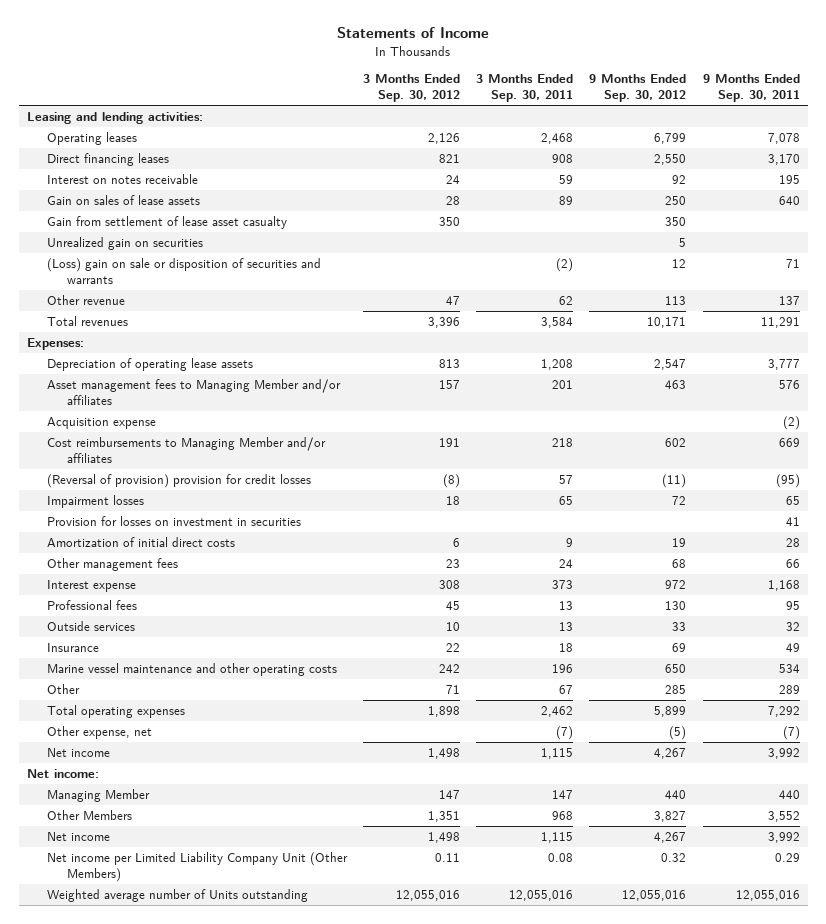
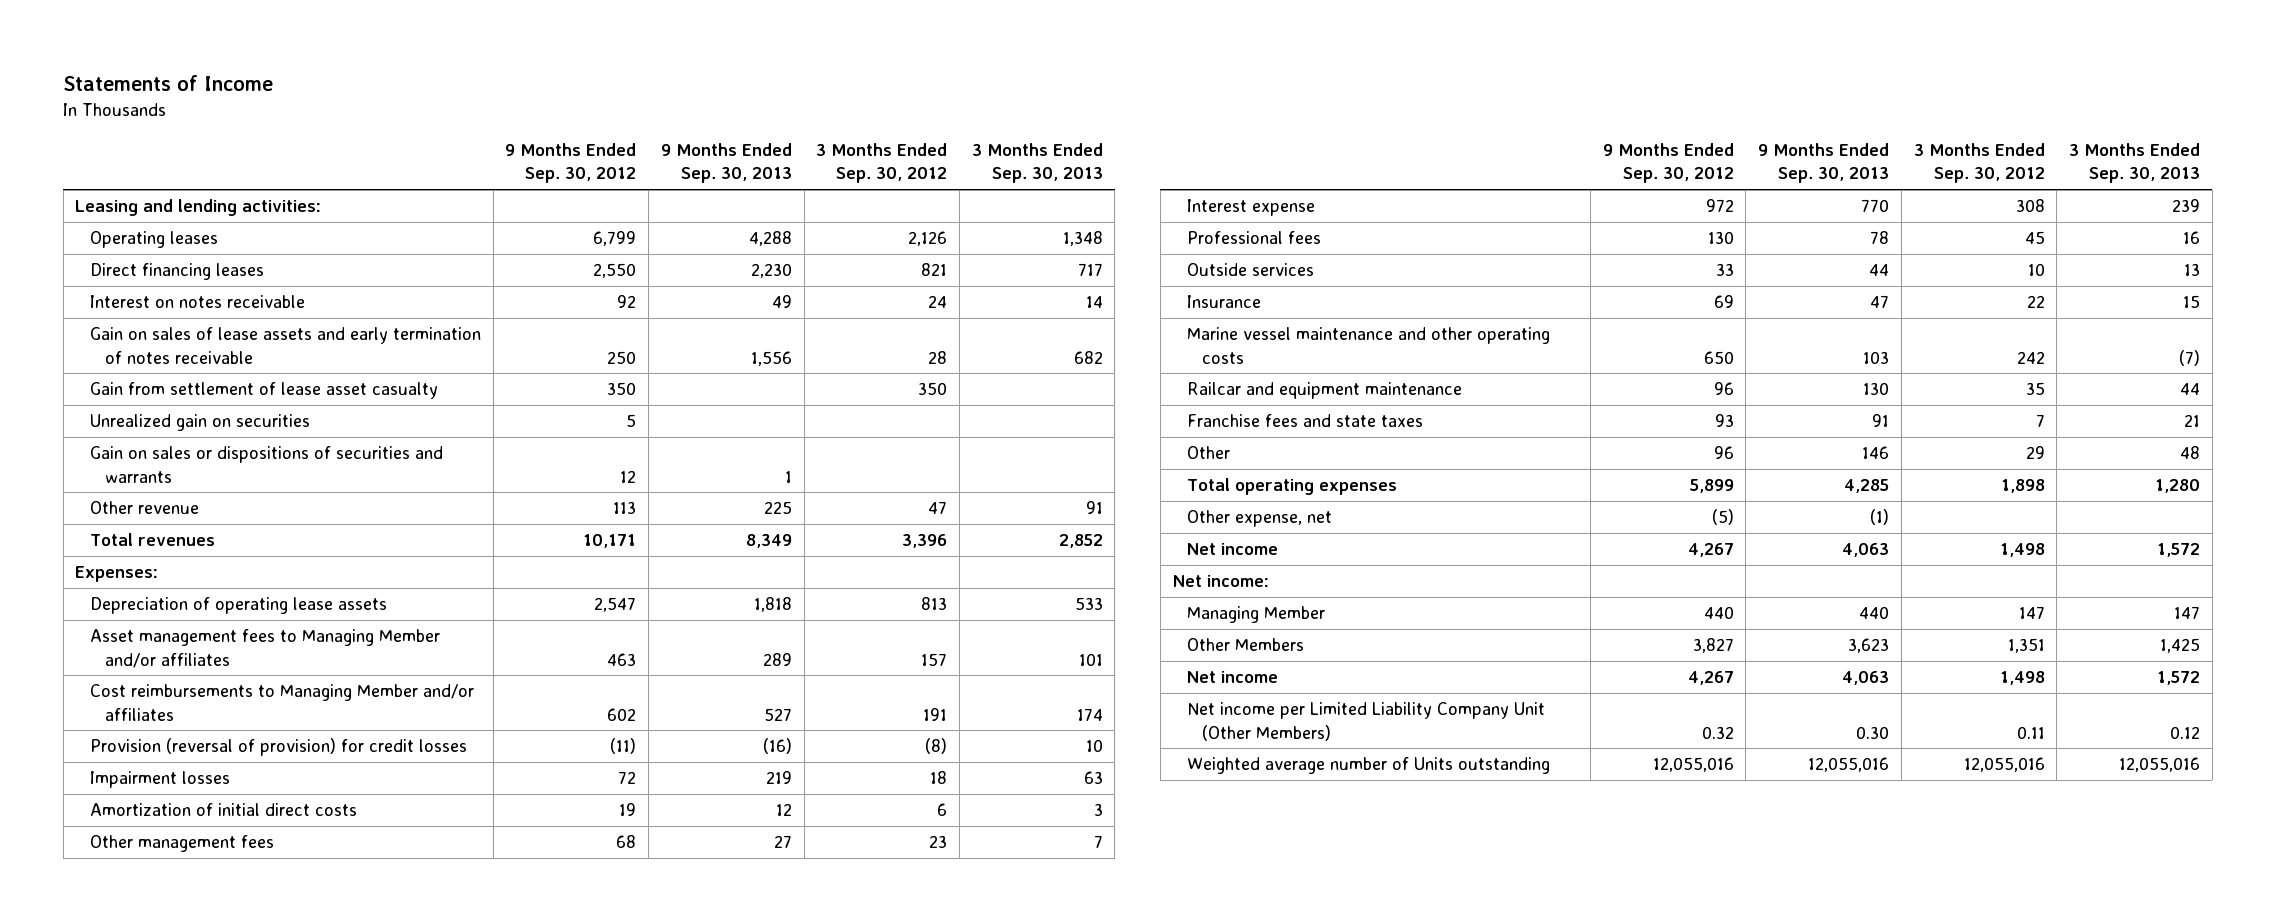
[476,74,574,102] 3 Months Ended Sep. 30, 2011 -> none
[702,74,800,102] 9 Months Ended Sep. 30, 2011 -> none
none -> [660,143,792,184] 9 Months Ended Sep. 30, 2013
none -> [971,143,1103,184] 3 Months Ended Sep. 30, 2013
[46,194,200,205] Gain on sales of lease assets -> [90,327,482,364] Gain on sales of lease assets and early termination of notes receivable
[46,257,321,284] (Loss) gain on sale or disposition of securities and warrants -> [90,446,444,483] Gain on sales or dispositions of securities and warrants
[46,416,156,429] Acquisition expense -> none
[46,473,311,488] (Reversal of provision) provision for credit losses -> [90,738,468,757] Provision (reversal of provision) for credit losses
[46,515,301,526] Provision for losses on investment in securities -> none
none -> [1187,382,1463,400] Railcar and equipment maintenance
none -> [1187,414,1424,428] Franchise fees and state taxes
[445,684,460,694] 71 -> [2025,446,2045,460] 29
[665,684,687,694] 285 -> [1713,446,1734,460] 96

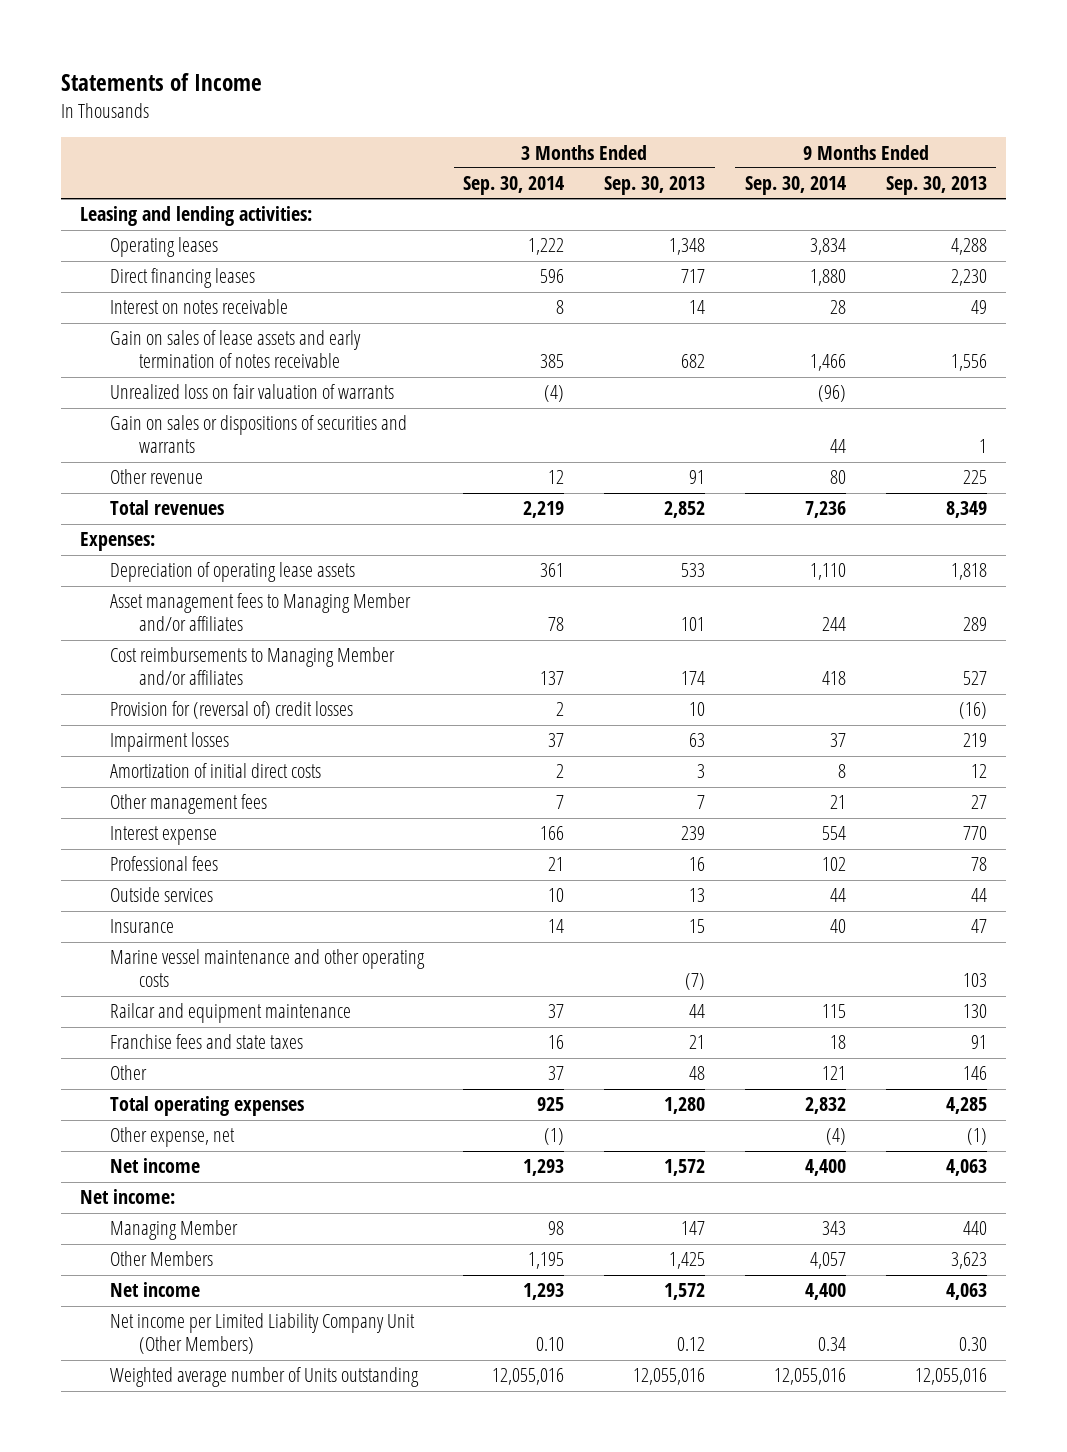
[505,143,637,184] 9 Months Ended Sep. 30, 2012 -> none
[816,143,948,184] 3 Months Ended Sep. 30, 2012 -> none
none -> [463,176,565,196] Sep. 30, 2014
none -> [744,176,846,196] Sep. 30, 2014
[90,382,439,400] Gain from settlement of lease asset casualty -> none
[90,414,311,432] Unrealized gain on securities -> none
none -> [109,384,394,400] Unrealized loss on fair valuation of warrants
[90,738,468,757] Provision (reversal of provision) for credit losses -> [109,701,353,720] Provision for (reversal of) credit losses

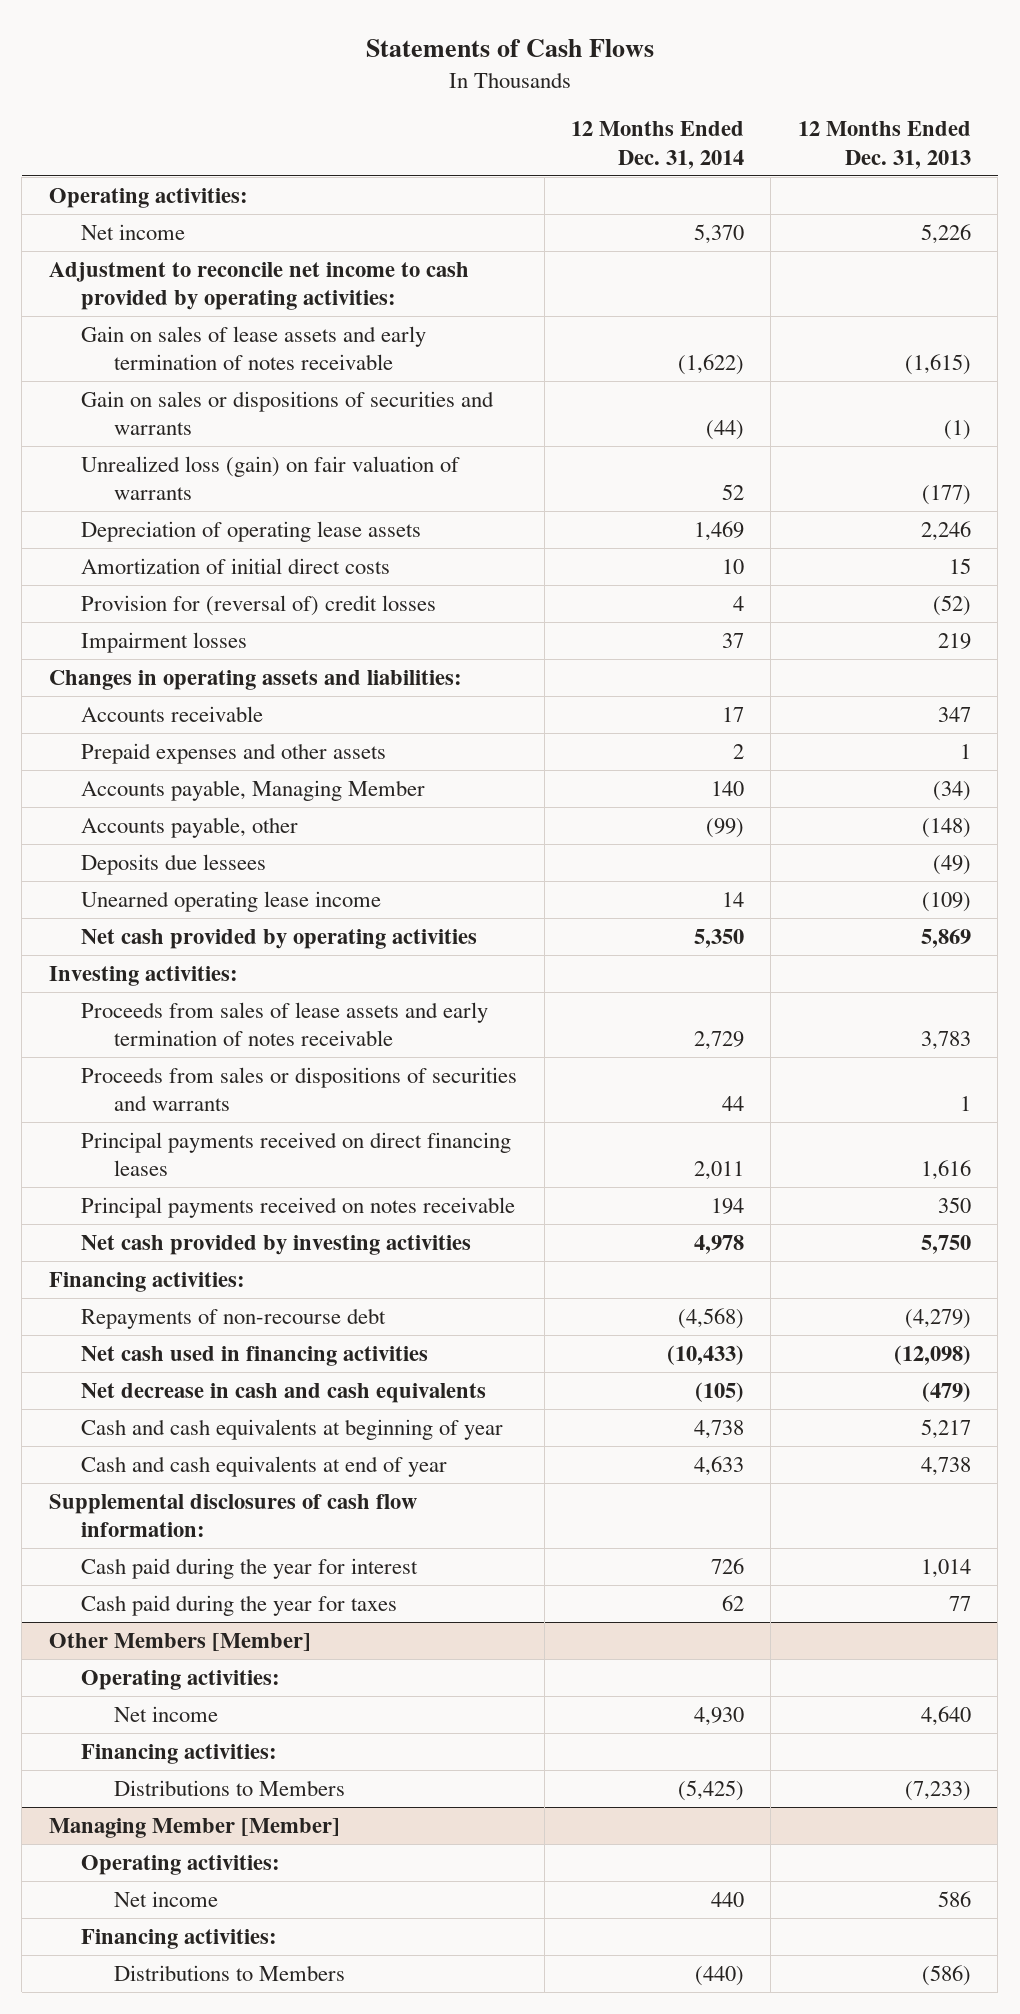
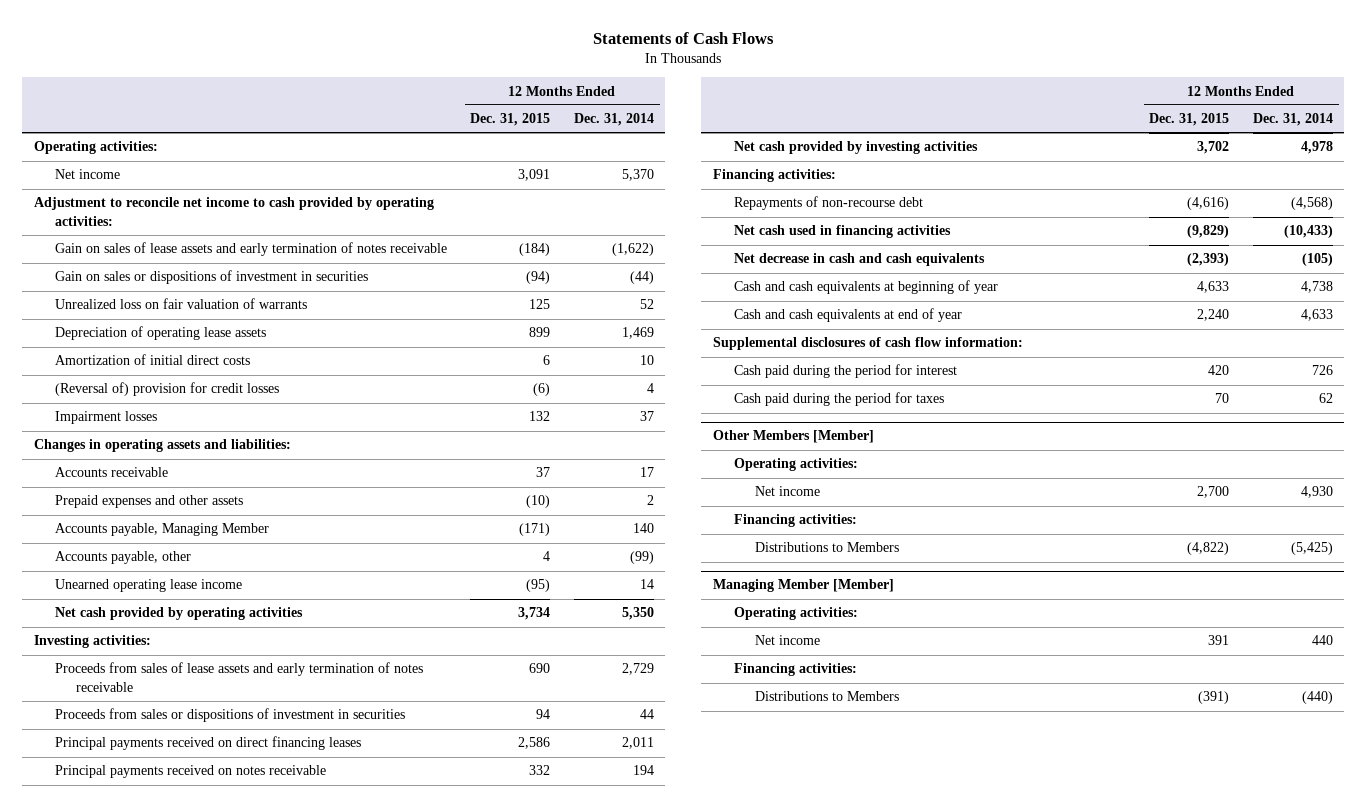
[797,121,971,169] 12 Months Ended Dec. 31, 2013 -> none
none -> [470,113,551,127] Dec. 31, 2015
[81,391,495,436] Gain on sales or dispositions of securities and warrants -> [55,270,369,285] Gain on sales or dispositions of investment in securities
[81,456,461,501] Unrealized loss (gain) on fair valuation of warrants -> [55,298,308,310] Unrealized loss on fair valuation of warrants
[81,595,437,617] Provision for (reversal of) credit losses -> [55,382,280,397] (Reversal of) provision for credit losses
[81,854,267,876] Deposits due lessees -> none
[81,1067,518,1112] Proceeds from sales or dispositions of securities and warrants -> [55,708,406,723] Proceeds from sales or dispositions of investment in securities
[81,1558,419,1580] Cash paid during the year for interest -> [734,364,958,379] Cash paid during the period for interest
[81,1595,398,1617] Cash paid during the year for taxes -> [734,392,945,407] Cash paid during the period for taxes

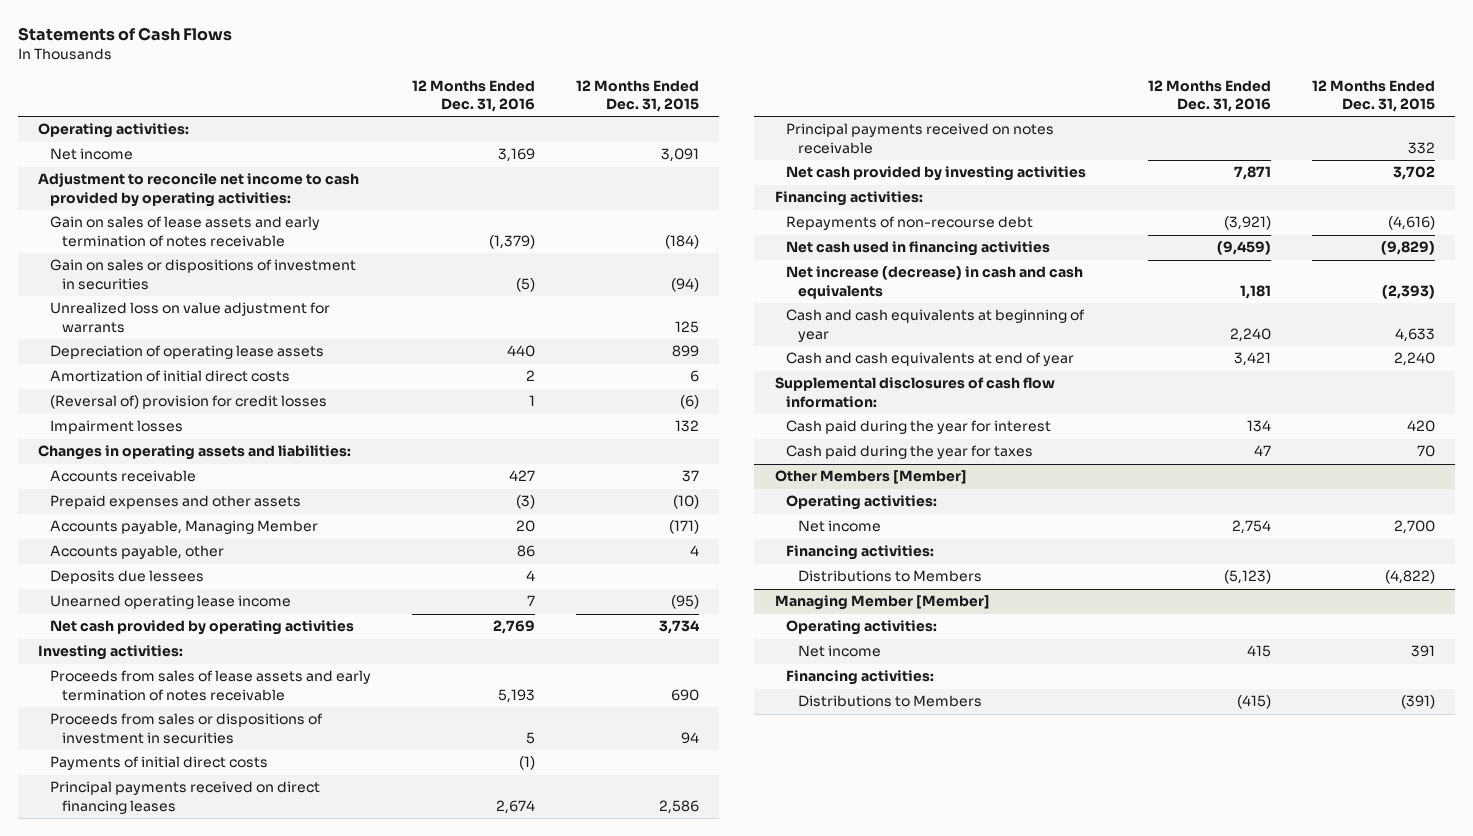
[573,113,654,127] Dec. 31, 2014 -> none
none -> [411,79,535,112] 12 Months Ended Dec. 31, 2016
[55,298,308,310] Unrealized loss on fair valuation of warrants -> [50,302,331,333] Unrealized loss on value adjustment for warrants
none -> [50,570,205,585] Deposits due lessees
none -> [50,756,269,771] Payments of initial direct costs
[734,253,986,267] Net decrease in cash and cash equivalents -> [786,266,1084,299] Net increase (decrease) in cash and cash equivalents
[734,364,958,379] Cash paid during the period for interest -> [786,420,1052,435] Cash paid during the year for interest
[734,392,945,407] Cash paid during the period for taxes -> [786,445,1034,460] Cash paid during the year for taxes

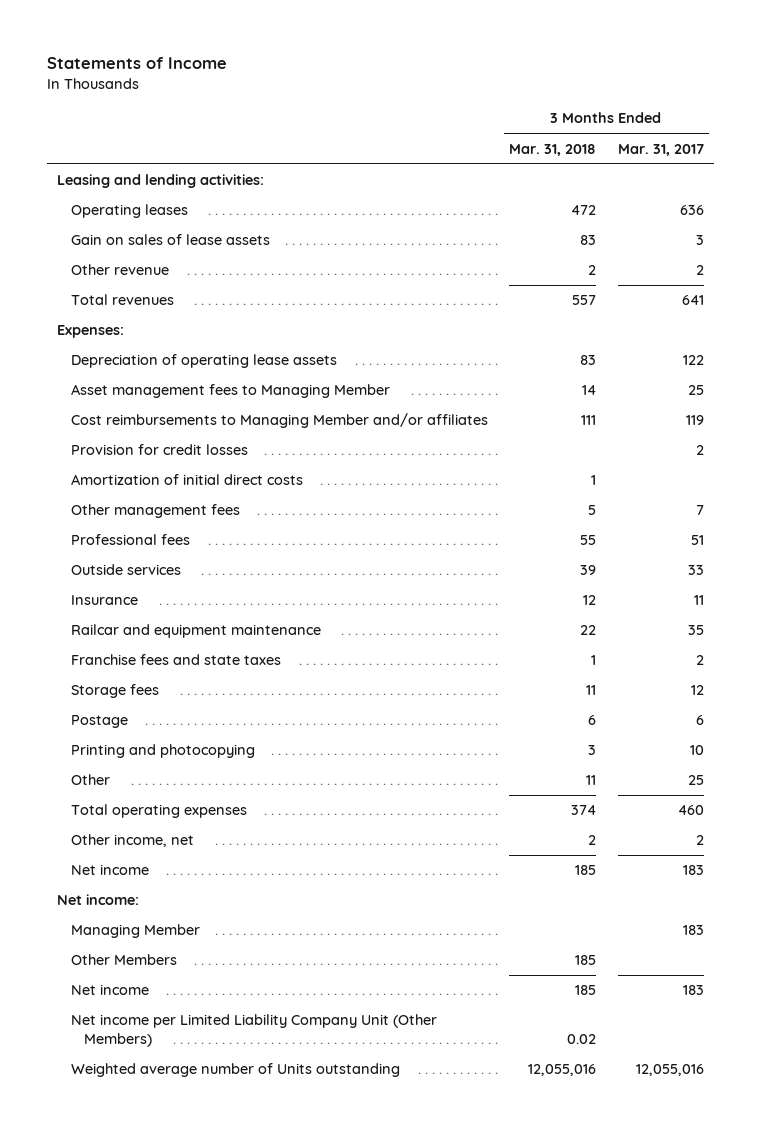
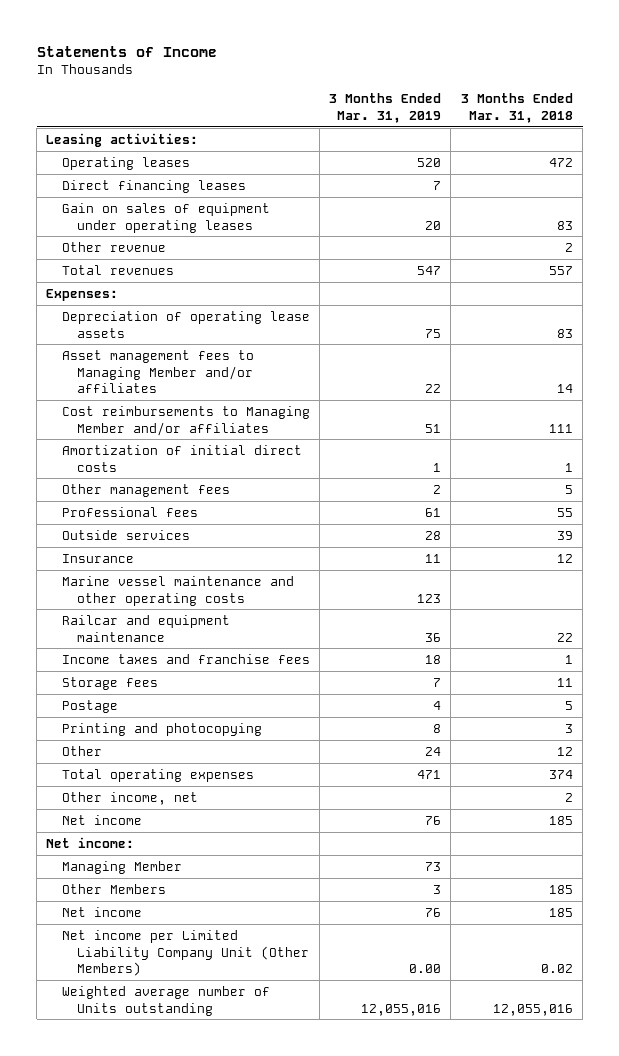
[617,143,704,156] Mar. 31, 2017 -> none
none -> [329,93,442,124] 3 Months Ended Mar. 31, 2019
[57,174,265,189] Leasing and lending activities: -> [46,132,199,147] Leasing activities:
[70,234,270,246] Gain on sales of lease assets -> none
none -> [61,179,246,193] Direct financing leases
none -> [61,202,270,233] Gain on sales of equipment under operating leases
[70,384,390,399] Asset management fees to Managing Member -> [61,349,254,394] Asset management fees to Managing Member and/or affiliates
[70,444,248,456] Provision for credit losses -> none
none -> [61,575,294,606] Marine vessel maintenance and other operating costs
[70,654,281,666] Franchise fees and state taxes -> [61,653,310,664] Income taxes and franchise fees
[588,715,597,726] 6 -> [564,700,573,710] 5
[586,775,597,786] 11 -> [556,746,573,756] 12

